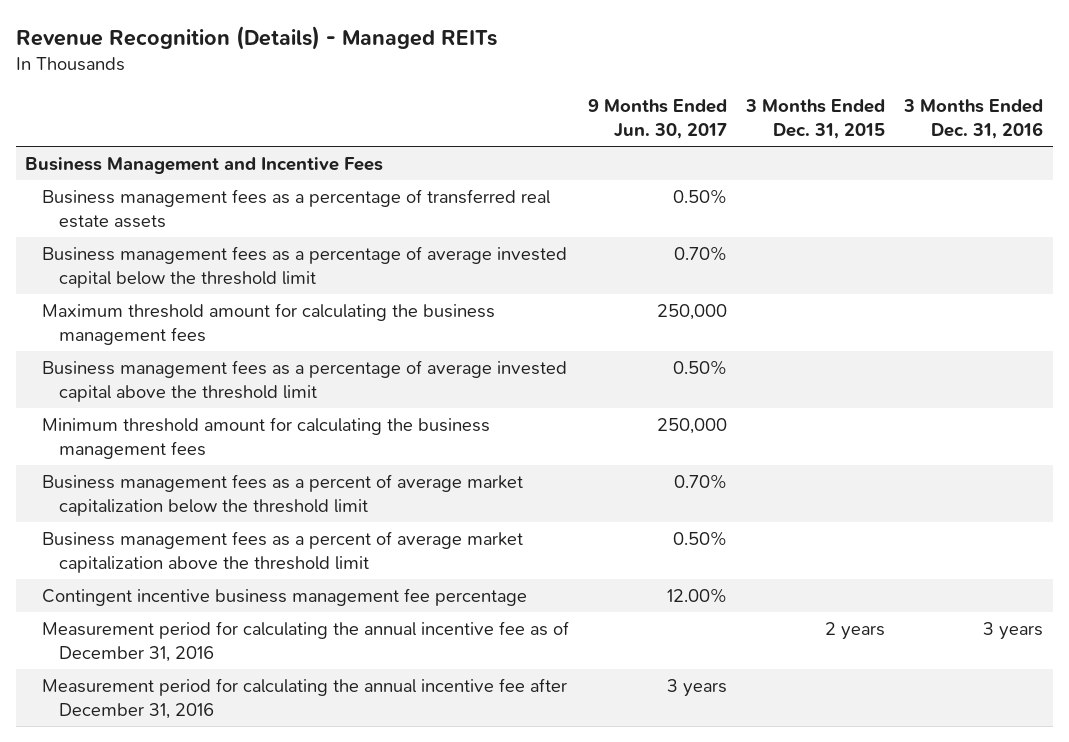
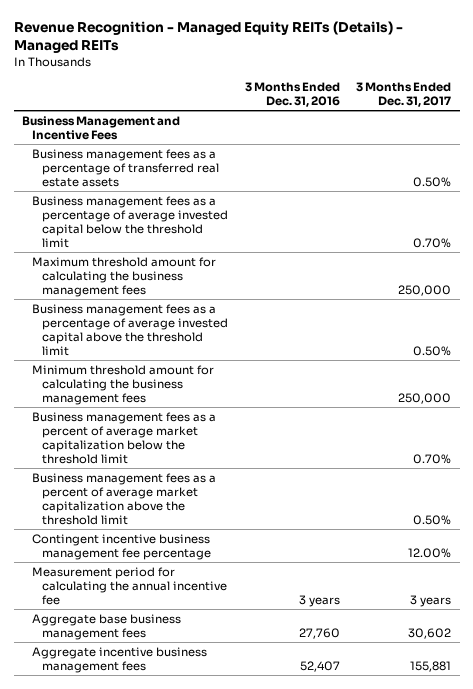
[15,25,497,50] Revenue Recognition (Details) - Managed REITs -> [13,20,403,54] Revenue Recognition - Managed Equity REITs (Details) - Managed REITs
[588,98,728,140] 9 Months Ended Jun. 30, 2017 -> none
[745,98,886,140] 3 Months Ended Dec. 31, 2015 -> none
none -> [356,82,452,108] 3 Months Ended Dec. 31, 2017
[42,677,568,720] Measurement period for calculating the annual incentive fee after December 31, 2016 -> none
[42,620,570,663] Measurement period for calculating the annual incentive fee as of December 31, 2016 -> [31,566,227,605] Measurement period for calculating the annual incentive fee
none -> [31,613,181,640] Aggregate base business management fees
none -> [31,646,207,673] Aggregate incentive business management fees

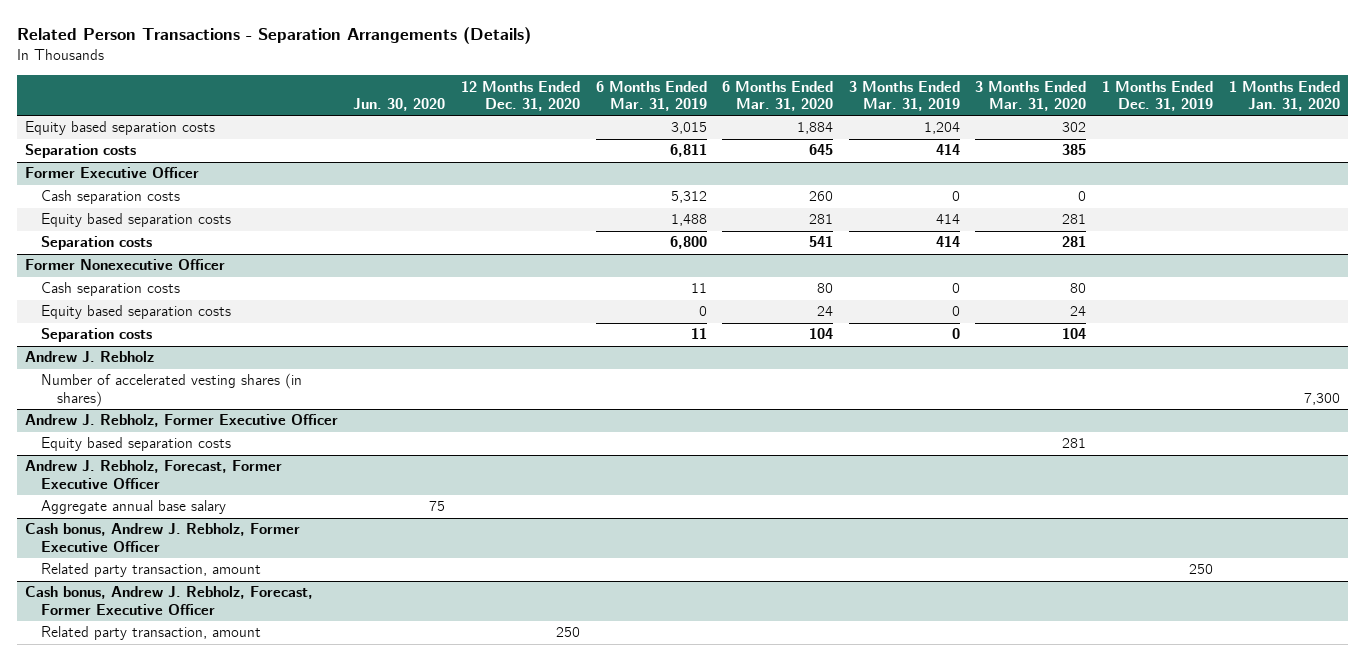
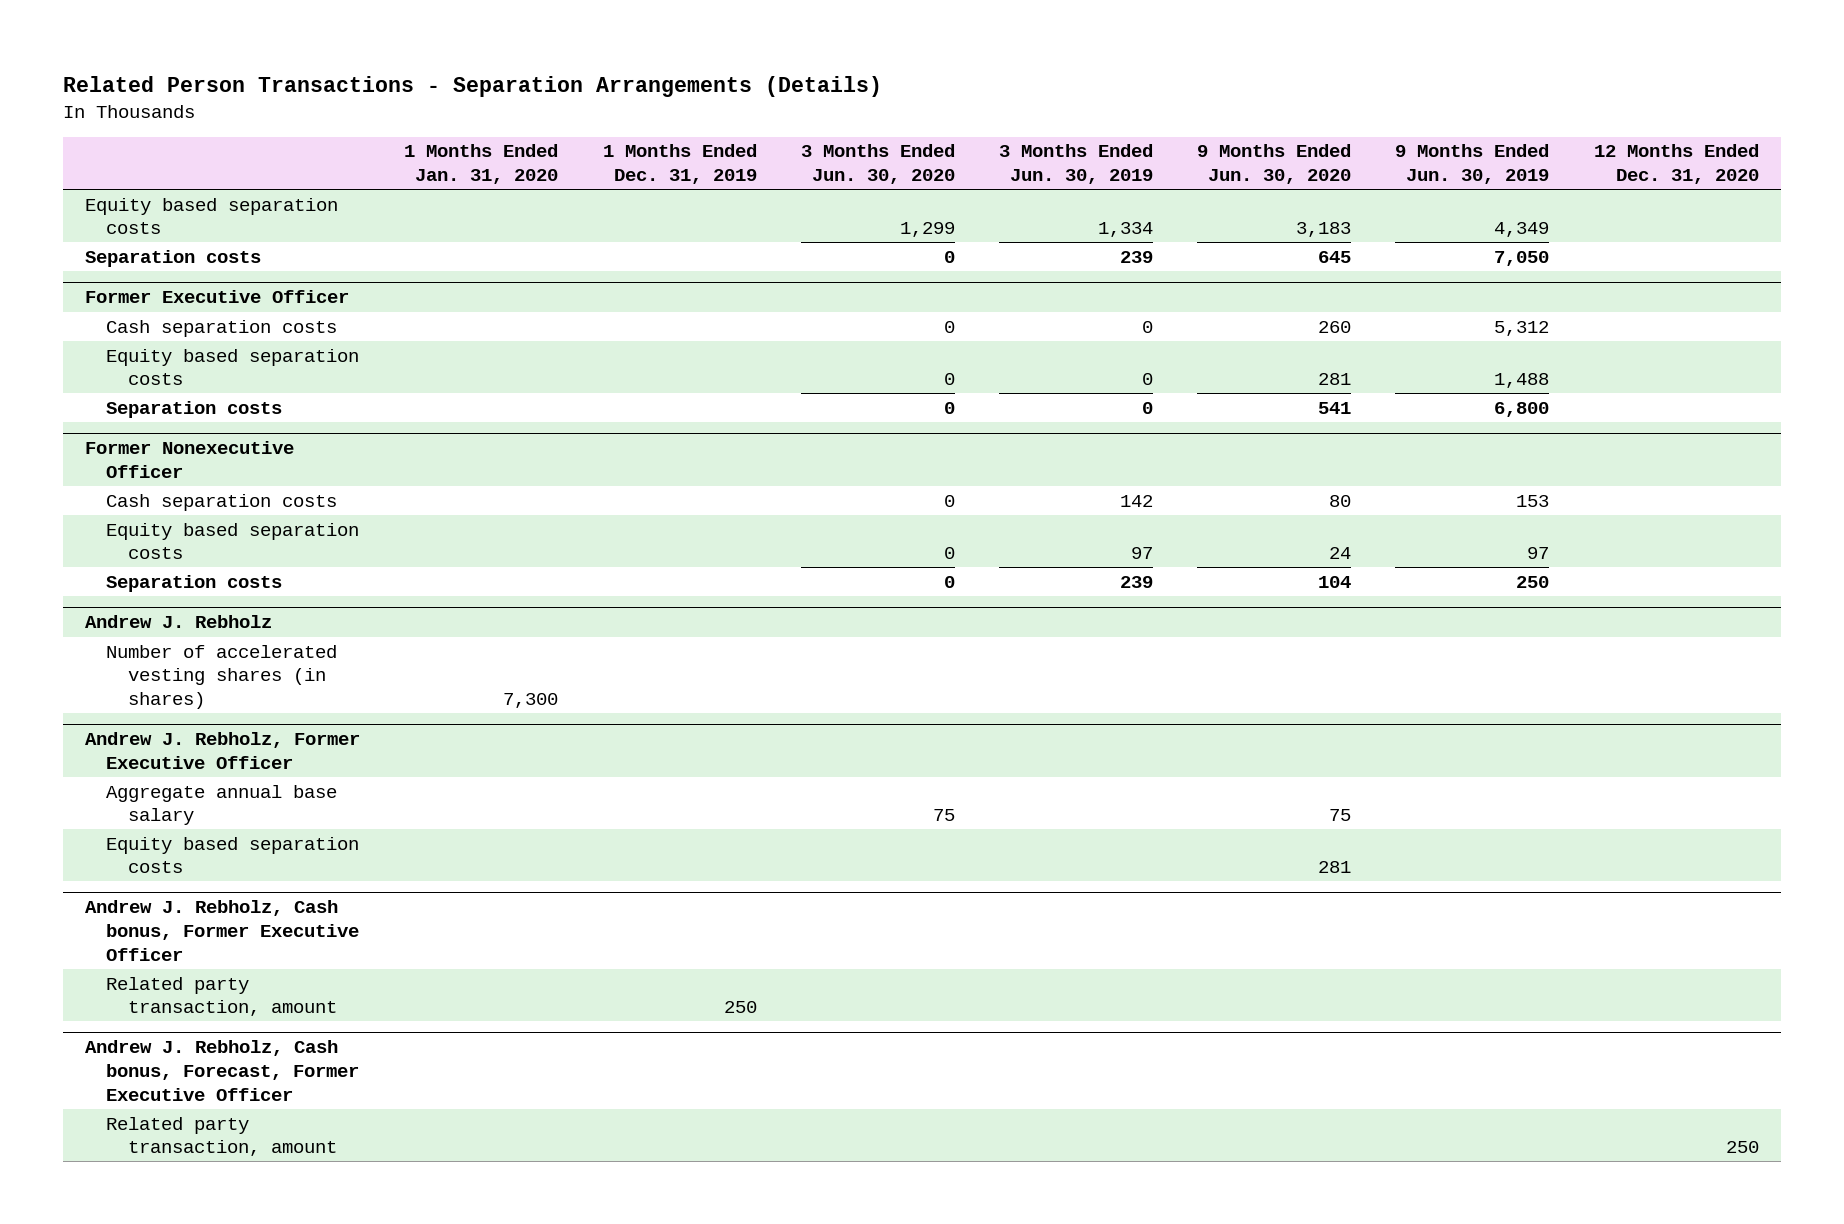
[353,98,446,112] Jun. 30, 2020 -> none
[595,80,707,112] 6 Months Ended Mar. 31, 2019 -> none
[722,80,834,112] 6 Months Ended Mar. 31, 2020 -> none
[848,80,960,112] 3 Months Ended Mar. 31, 2019 -> none
[975,80,1087,112] 3 Months Ended Mar. 31, 2020 -> none
none -> [800,144,955,185] 3 Months Ended Jun. 30, 2020
none -> [998,144,1153,185] 3 Months Ended Jun. 30, 2019
none -> [1197,144,1352,185] 9 Months Ended Jun. 30, 2020
none -> [1395,144,1550,185] 9 Months Ended Jun. 30, 2019
none -> [106,784,338,826] Aggregate annual base salary
[24,460,282,489] Andrew J. Rebholz, Forecast, Former Executive Officer -> none
[41,500,227,515] Aggregate annual base salary -> none
[24,523,300,552] Cash bonus, Andrew J. Rebholz, Former Executive Officer -> [85,900,360,962] Andrew J. Rebholz, Cash bonus, Former Executive Officer
[24,586,313,615] Cash bonus, Andrew J. Rebholz, Forecast, Former Executive Officer -> [85,1040,360,1102] Andrew J. Rebholz, Cash bonus, Forecast, Former Executive Officer

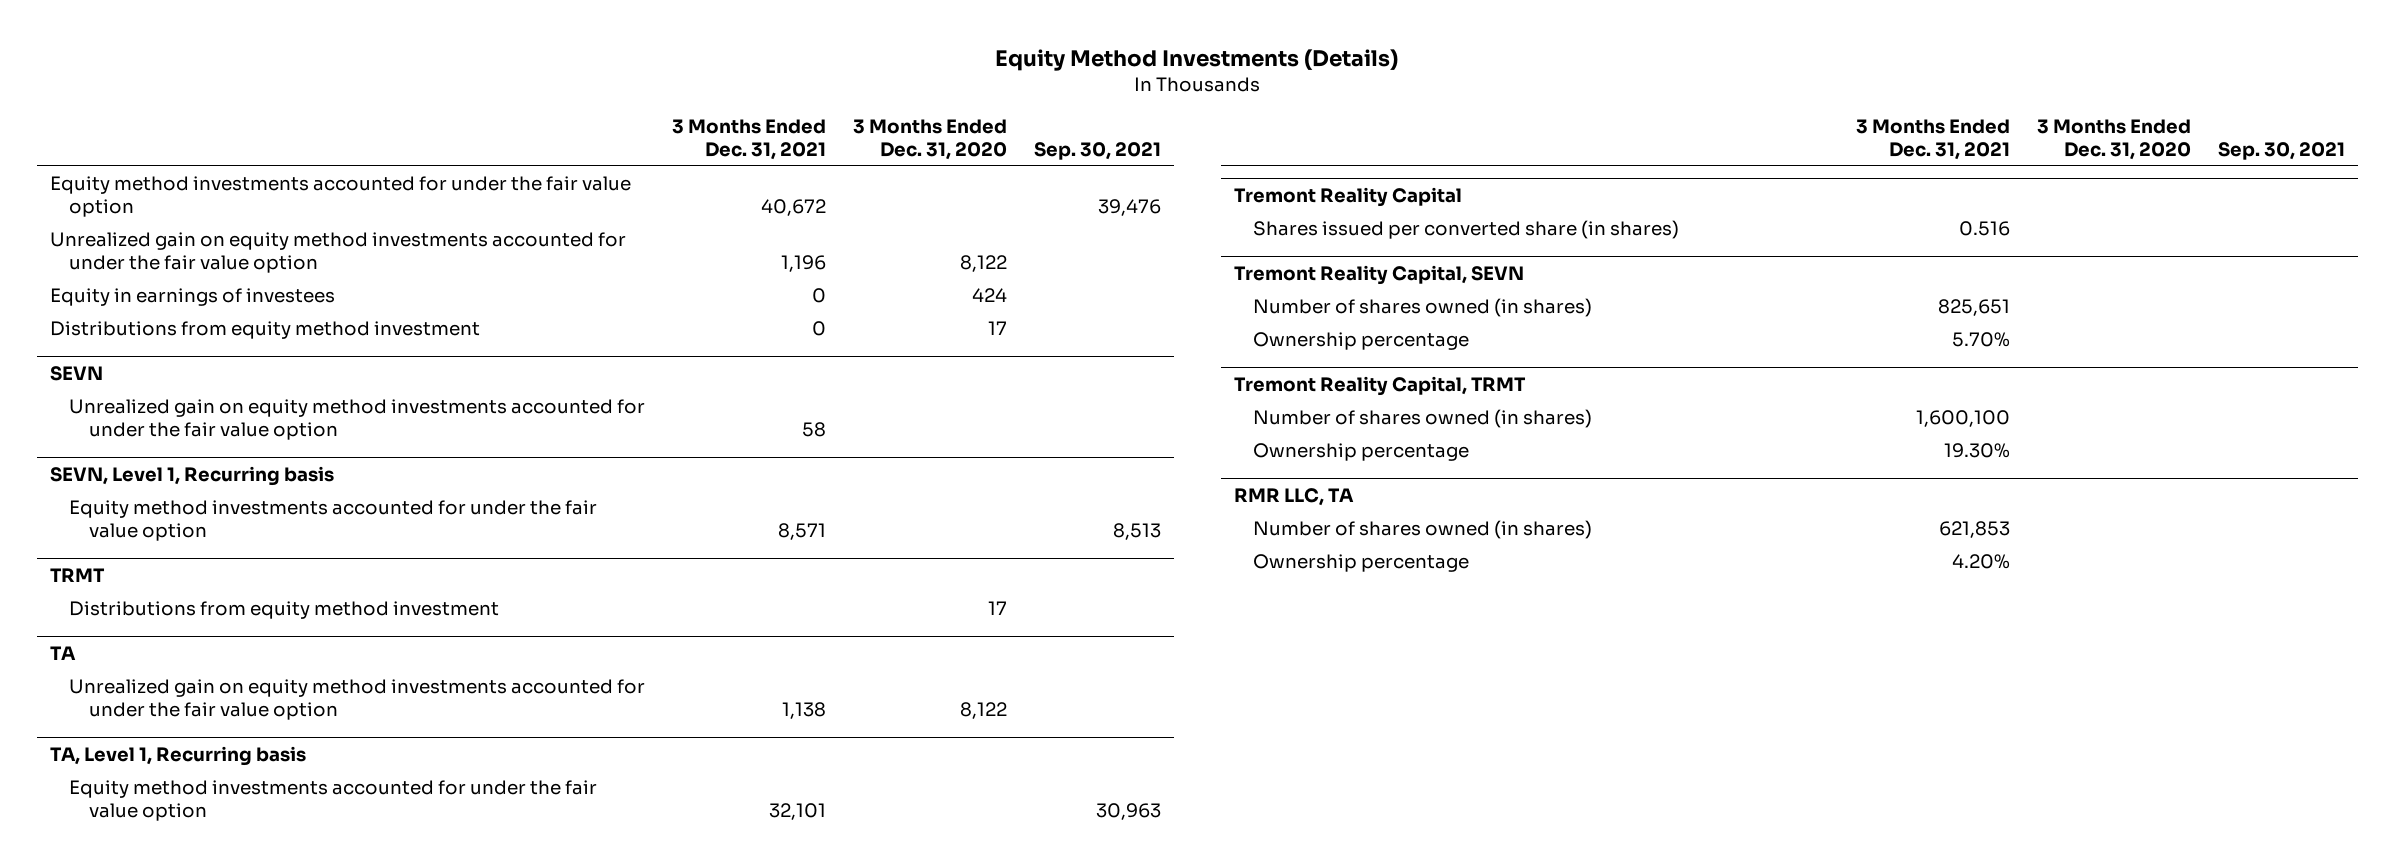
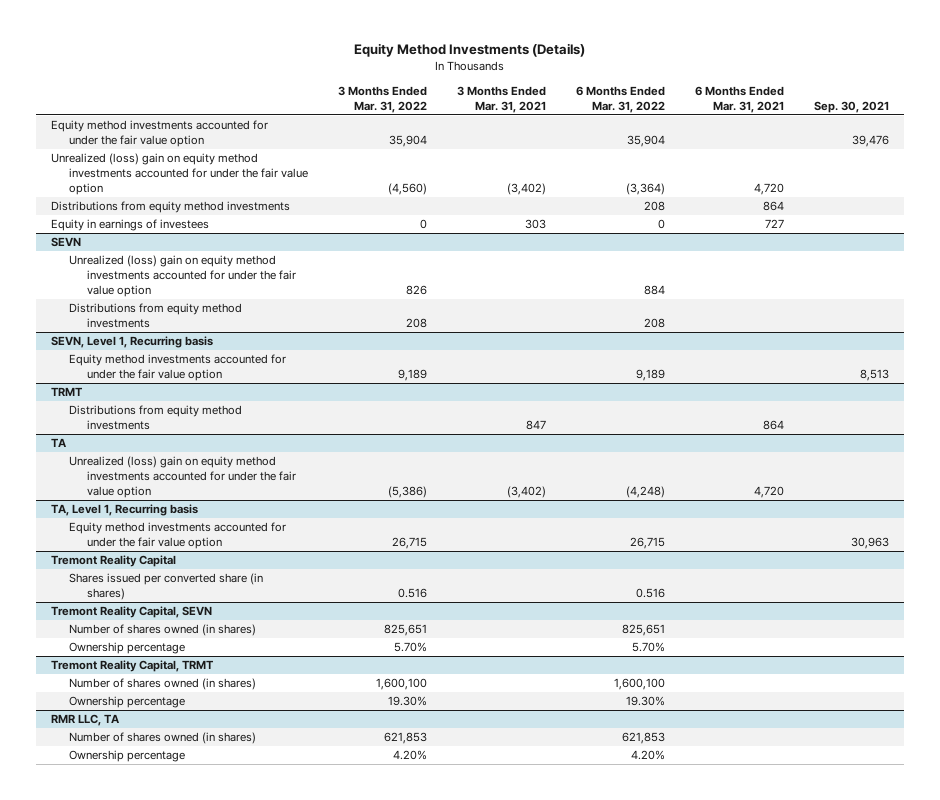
[672,119,827,161] 3 Months Ended Dec. 31, 2021 -> none
[852,119,1007,161] 3 Months Ended Dec. 31, 2020 -> none
none -> [337,86,427,113] 3 Months Ended Mar. 31, 2022
none -> [457,86,547,113] 3 Months Ended Mar. 31, 2021
none -> [576,86,666,113] 6 Months Ended Mar. 31, 2022
none -> [695,86,785,113] 6 Months Ended Mar. 31, 2021
[50,232,627,274] Unrealized gain on equity method investments accounted for under the fair value option -> [51,153,308,195] Unrealized (loss) gain on equity method investments accounted for under the fair value option
none -> [51,201,291,214] Distributions from equity method investments
[50,321,481,340] Distributions from equity method investment -> none
[69,399,646,441] Unrealized gain on equity method investments accounted for under the fair value option -> [68,255,296,297] Unrealized (loss) gain on equity method investments accounted for under the fair value option
none -> [68,303,242,328] Distributions from equity method investments
[69,601,500,620] Distributions from equity method investment -> [68,405,242,430] Distributions from equity method investments
[69,679,646,721] Unrealized gain on equity method investments accounted for under the fair value option -> [68,456,296,498] Unrealized (loss) gain on equity method investments accounted for under the fair value option

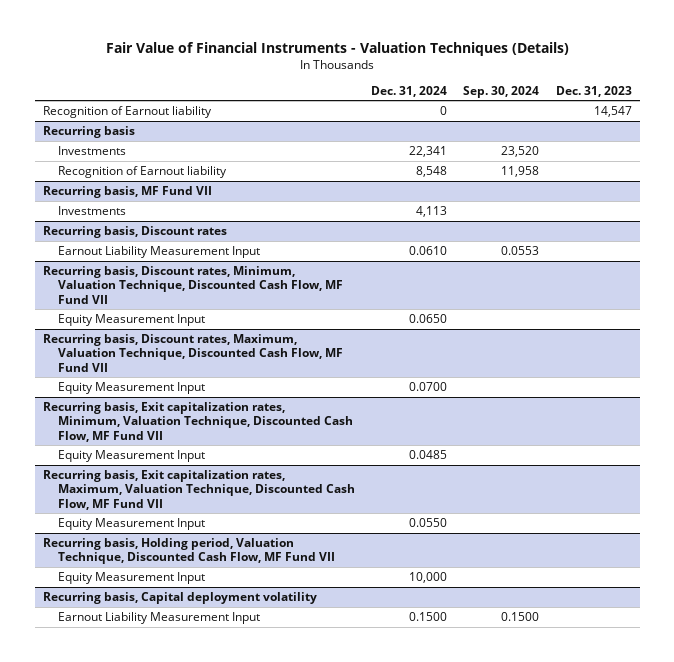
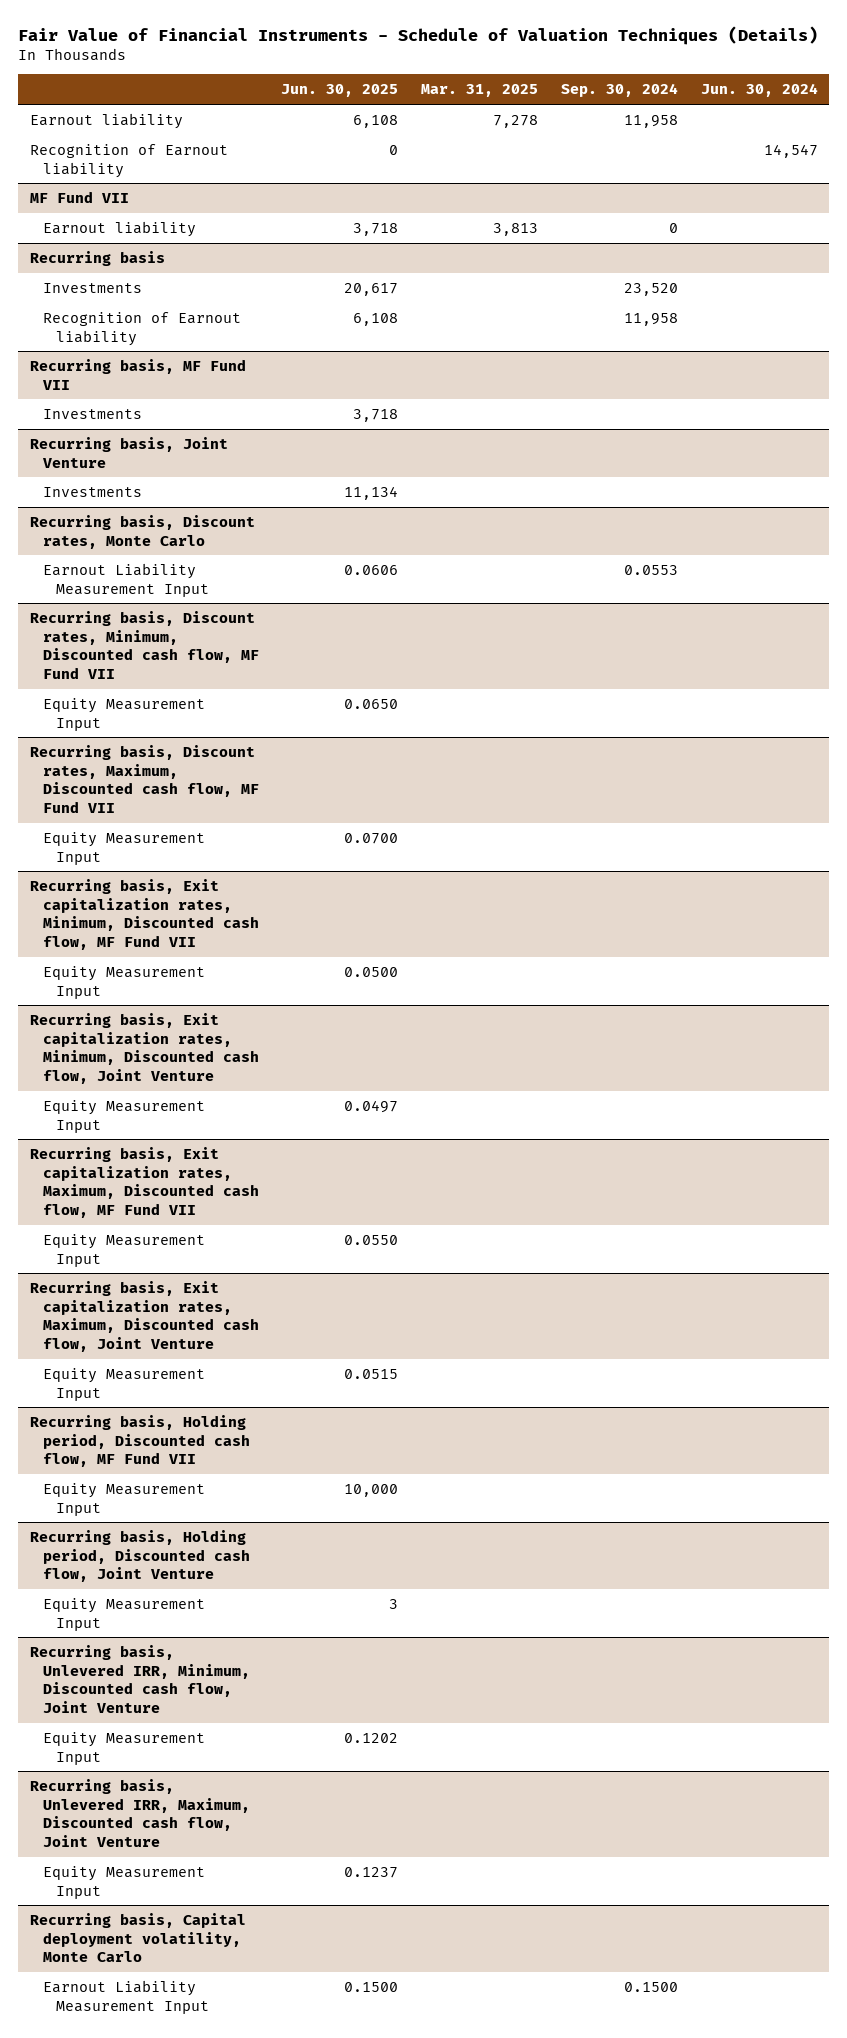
[106,42,570,57] Fair Value of Financial Instruments - Valuation Techniques (Details) -> [18,25,819,45] Fair Value of Financial Instruments - Schedule of Valuation Techniques (Details)
[371,85,448,97] Dec. 31, 2024 -> none
[555,85,632,97] Dec. 31, 2023 -> none
none -> [281,84,399,98] Jun. 30, 2025
none -> [421,84,539,98] Mar. 31, 2025
none -> [700,83,818,98] Jun. 30, 2024
none -> [29,112,183,129] Earnout liability
none -> [29,190,129,203] MF Fund VII
none -> [42,220,196,237] Earnout liability
none -> [29,436,228,468] Recurring basis, Joint Venture
none -> [42,486,142,497] Investments
[42,225,227,238] Recurring basis, Discount rates -> [29,514,255,549] Recurring basis, Discount rates, Monte Carlo
[42,265,344,304] Recurring basis, Discount rates, Minimum, Valuation Technique, Discounted Cash Flow, MF Fund VII -> [29,610,259,679] Recurring basis, Discount rates, Minimum, Discounted cash flow, MF Fund VII
[42,333,344,372] Recurring basis, Discount rates, Maximum, Valuation Technique, Discounted Cash Flow, MF Fund VII -> [29,744,259,813] Recurring basis, Discount rates, Maximum, Discounted cash flow, MF Fund VII
[42,401,354,442] Recurring basis, Exit capitalization rates, Minimum, Valuation Technique, Discounted Cash Flow, MF Fund VII -> [29,878,259,950] Recurring basis, Exit capitalization rates, Minimum, Discounted cash flow, MF Fund VII
none -> [29,1012,259,1084] Recurring basis, Exit capitalization rates, Minimum, Discounted cash flow, Joint Venture
none -> [42,1099,205,1133] Equity Measurement Input
[42,469,356,510] Recurring basis, Exit capitalization rates, Maximum, Valuation Technique, Discounted Cash Flow, MF Fund VII -> [29,1146,259,1218] Recurring basis, Exit capitalization rates, Maximum, Discounted cash flow, MF Fund VII
none -> [29,1280,259,1352] Recurring basis, Exit capitalization rates, Maximum, Discounted cash flow, Joint Venture
none -> [42,1367,205,1401] Equity Measurement Input
[42,537,336,565] Recurring basis, Holding period, Valuation Technique, Discounted Cash Flow, MF Fund VII -> [29,1414,250,1468] Recurring basis, Holding period, Discounted cash flow, MF Fund VII
none -> [29,1529,250,1583] Recurring basis, Holding period, Discounted cash flow, Joint Venture
none -> [42,1597,205,1631] Equity Measurement Input
none -> [29,1644,250,1713] Recurring basis, Unlevered IRR, Minimum, Discounted cash flow, Joint Venture
none -> [42,1731,205,1765] Equity Measurement Input
none -> [29,1778,250,1847] Recurring basis, Unlevered IRR, Maximum, Discounted cash flow, Joint Venture
none -> [42,1865,205,1899] Equity Measurement Input
[42,591,317,604] Recurring basis, Capital deployment volatility -> [29,1912,246,1963] Recurring basis, Capital deployment volatility, Monte Carlo

